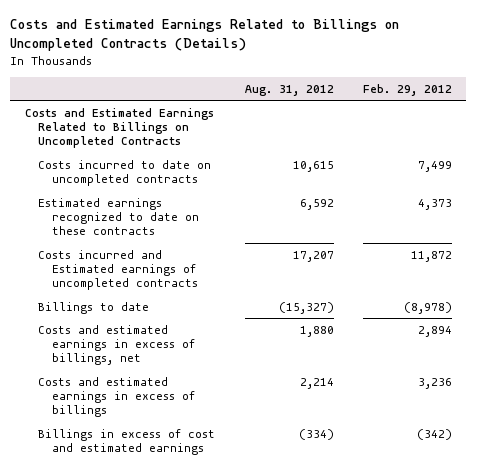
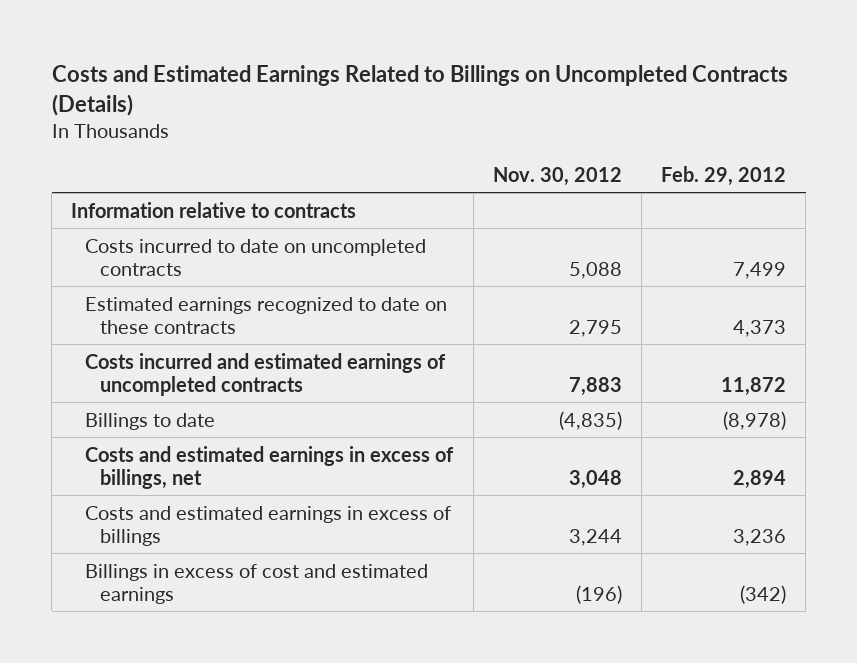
[244,84,334,96] Aug. 31, 2012 -> none
none -> [492,166,622,186] Nov. 30, 2012
[24,107,214,149] Costs and Estimated Earnings Related to Billings on Uncompleted Contracts -> [71,201,357,218] Information relative to contracts
[38,249,199,291] Costs incurred and Estimated earnings of uncompleted contracts -> [85,352,447,396] Costs incurred and estimated earnings of uncompleted contracts

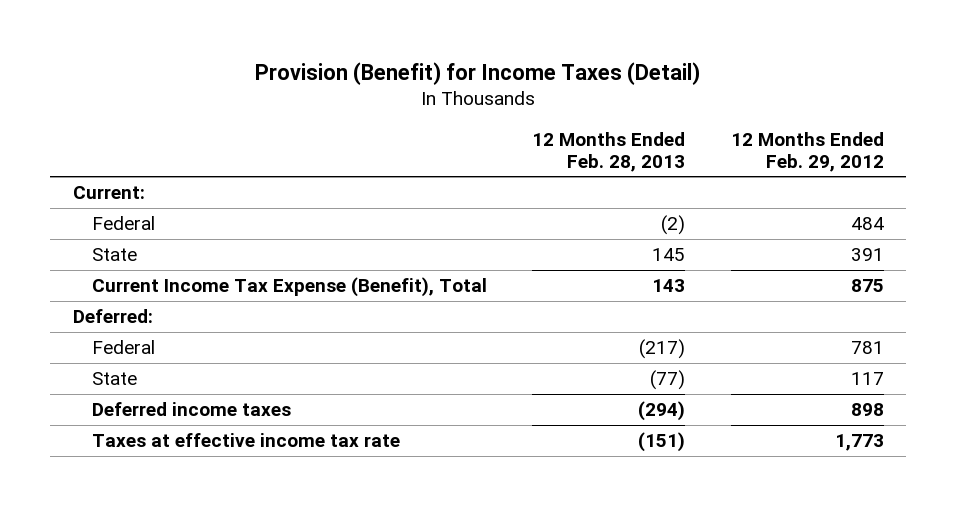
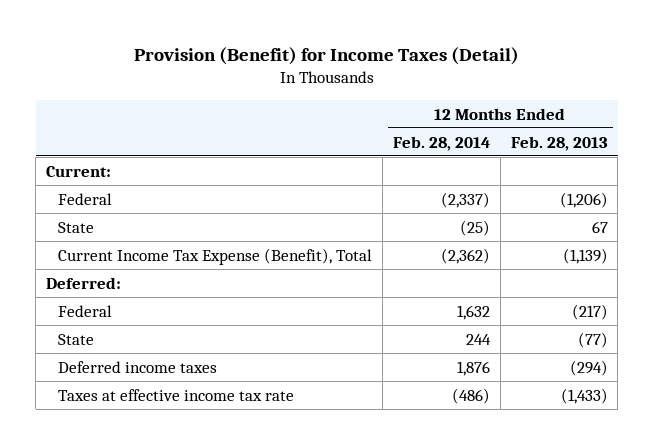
[730,131,884,172] 12 Months Ended Feb. 29, 2012 -> none
none -> [392,135,490,151] Feb. 28, 2014
[661,214,686,235] (2) -> [559,191,608,208] (1,206)
[652,247,686,261] 145 -> [591,220,608,233] 67
[652,278,686,292] 143 -> [562,247,608,264] (1,139)
[638,431,686,452] (151) -> [560,387,608,404] (1,433)

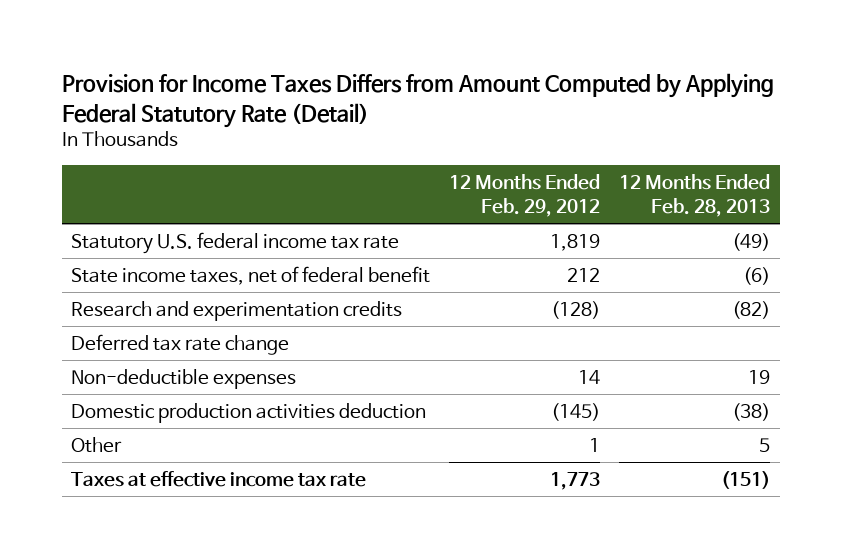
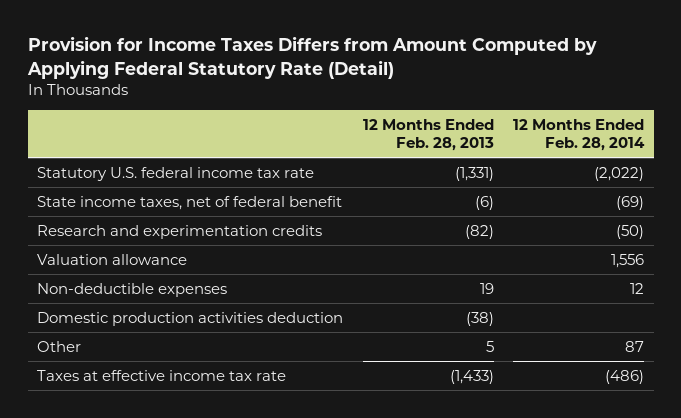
[449,173,601,218] 12 Months Ended Feb. 29, 2012 -> none
none -> [512,118,645,152] 12 Months Ended Feb. 28, 2014
[732,232,771,251] (49) -> [454,166,494,181] (1,331)
[71,333,290,355] Deferred tax rate change -> none
none -> [37,253,188,265] Valuation allowance
[721,470,771,489] (151) -> [449,369,494,384] (1,433)

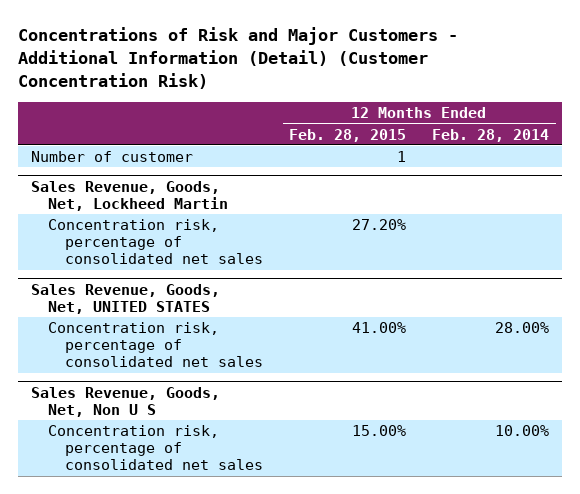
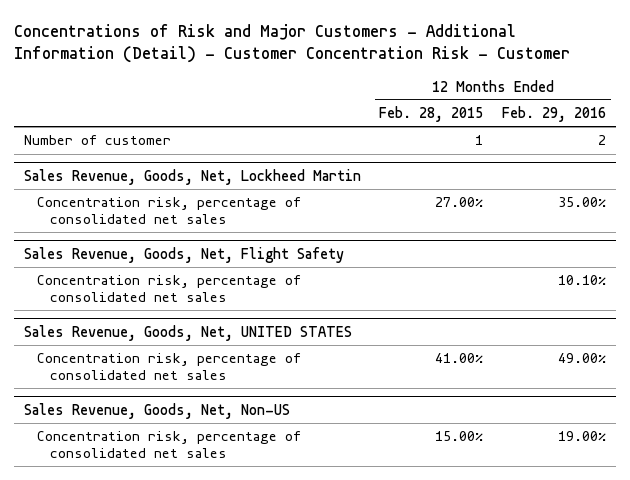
[18,27,459,90] Concentrations of Risk and Major Customers - Additional Information (Detail) (Customer Concentration Risk) -> [14,23,571,63] Concentrations of Risk and Major Customers - Additional Information (Detail) - Customer Concentration Risk - Customer
[432,128,550,142] Feb. 28, 2014 -> none
none -> [502,106,607,123] Feb. 29, 2016
[352,219,407,231] 27.20% -> [435,197,484,208] 27.00%
none -> [23,246,344,263] Sales Revenue, Goods, Net, Flight Safety
none -> [36,275,301,302] Concentration risk, percentage of consolidated net sales
[31,386,221,417] Sales Revenue, Goods, Net, Non U S -> [23,402,290,419] Sales Revenue, Goods, Net, Non-US

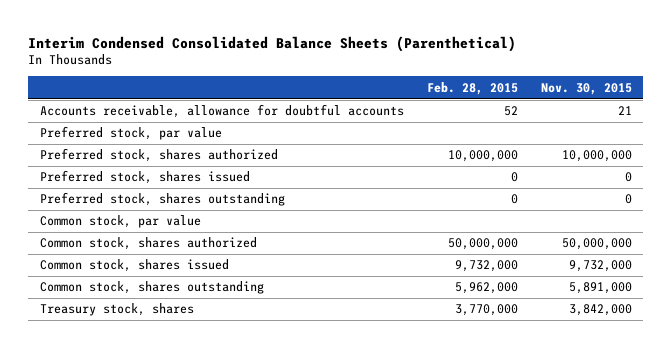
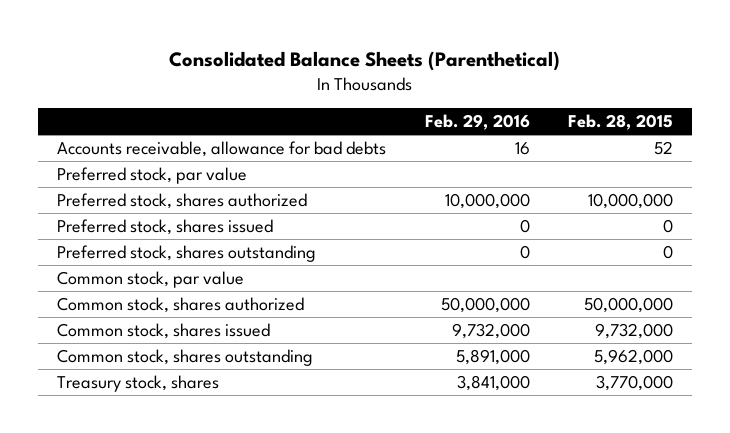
[28,35,517,52] Interim Condensed Consolidated Balance Sheets (Parenthetical) -> [169,51,561,72] Consolidated Balance Sheets (Parenthetical)
[540,82,632,95] Nov. 30, 2015 -> none
none -> [424,114,530,131] Feb. 29, 2016
[39,104,404,119] Accounts receivable, allowance for doubtful accounts -> [57,140,387,157] Accounts receivable, allowance for bad debts

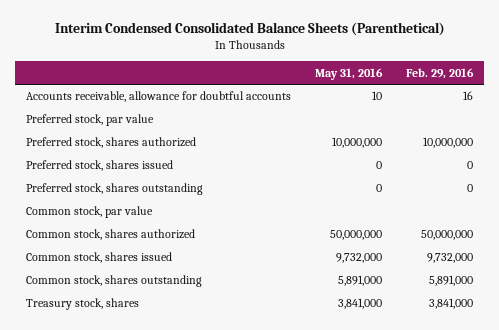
[169,51,561,72] Consolidated Balance Sheets (Parenthetical) -> [54,22,445,37] Interim Condensed Consolidated Balance Sheets (Parenthetical)
[567,114,673,131] Feb. 28, 2015 -> none
none -> [315,67,384,80] May 31, 2016
[57,140,387,157] Accounts receivable, allowance for bad debts -> [26,91,292,103] Accounts receivable, allowance for doubtful accounts

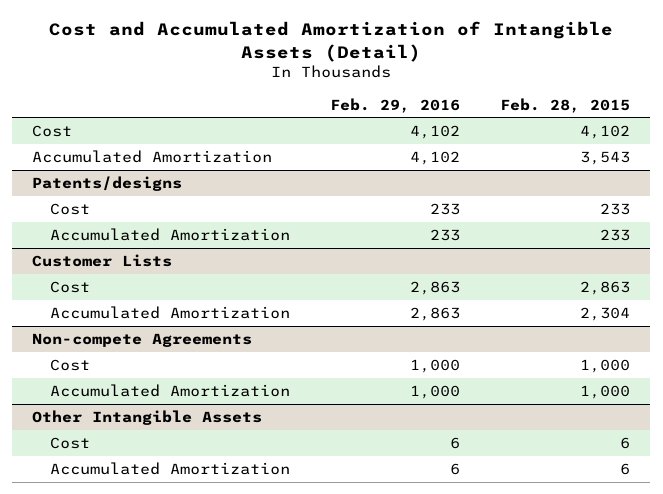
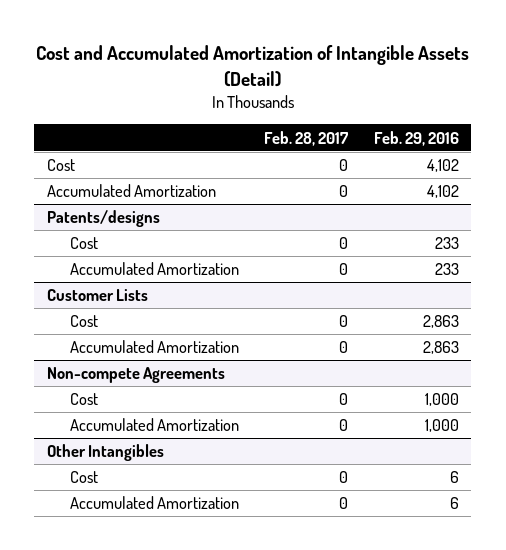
[500,97,631,113] Feb. 28, 2015 -> none
none -> [264,130,350,146] Feb. 28, 2017
[32,409,263,425] Other Intangible Assets -> [47,444,165,462] Other Intangibles

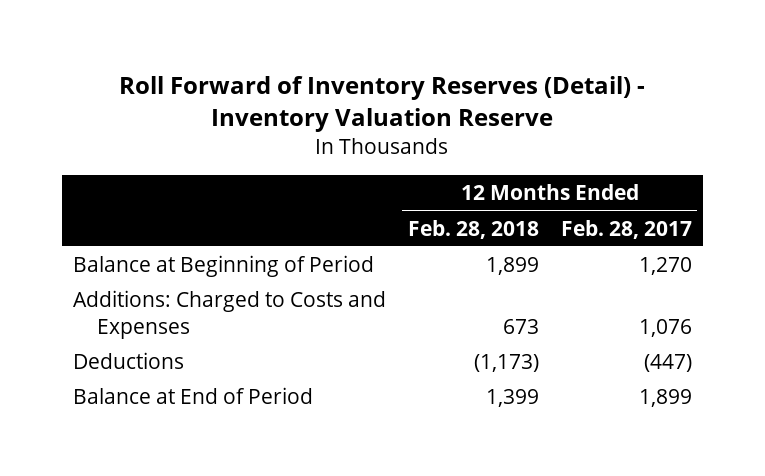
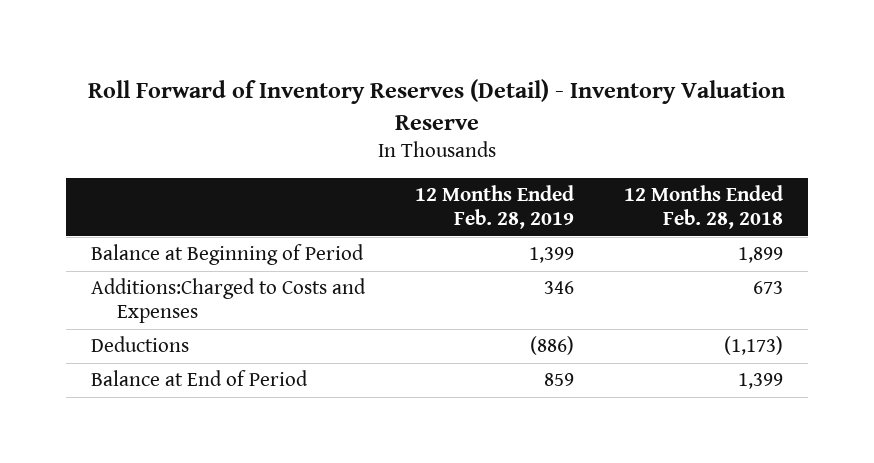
[560,219,692,239] Feb. 28, 2017 -> none
none -> [415,185,575,229] 12 Months Ended Feb. 28, 2019
[72,290,386,339] Additions: Charged to Costs and Expenses -> [91,278,367,324] Additions:Charged to Costs and Expenses

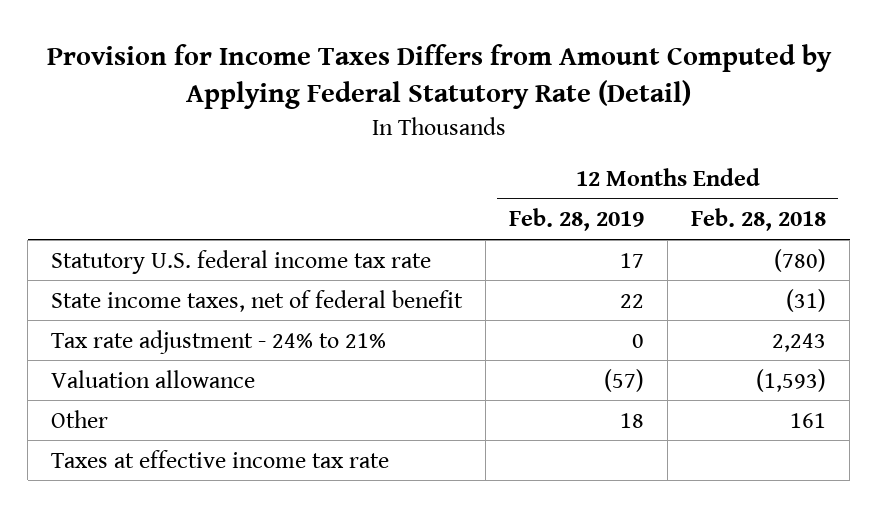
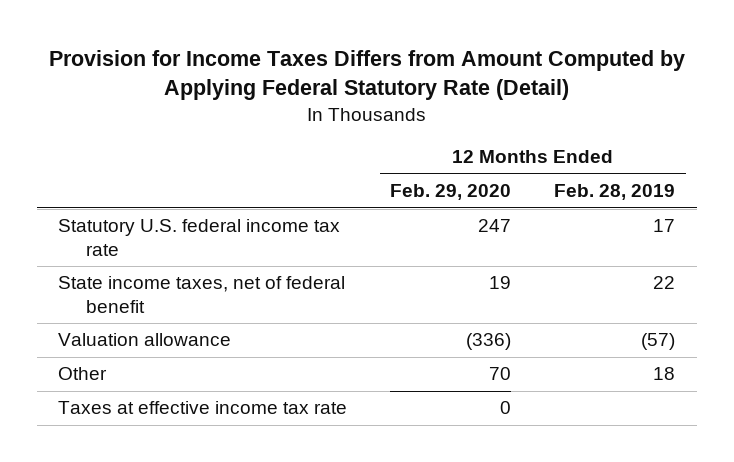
[691,208,827,232] Feb. 28, 2018 -> none
none -> [390,184,512,201] Feb. 29, 2020
[51,329,387,354] Tax rate adjustment - 24% to 21% -> none

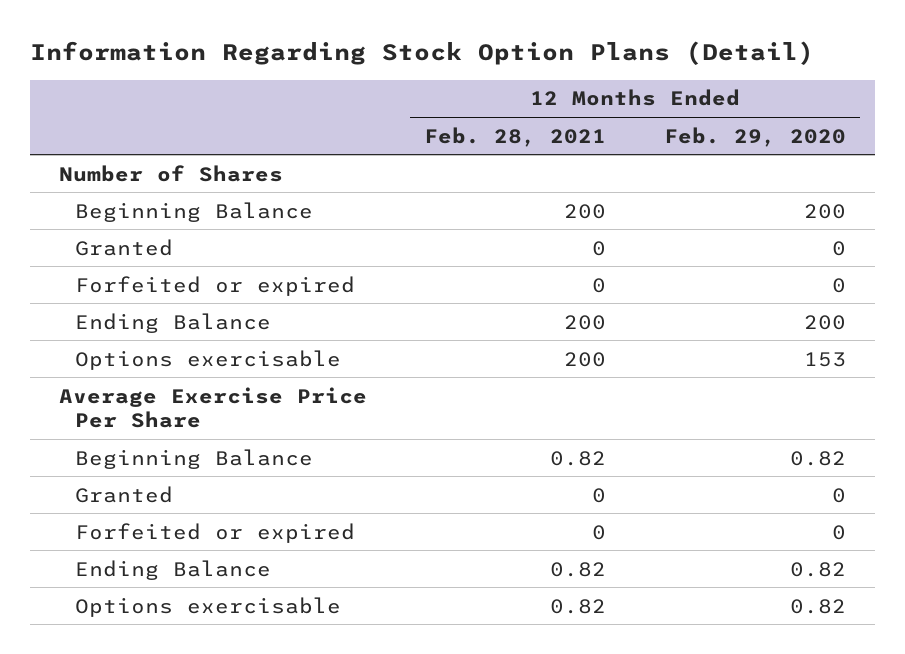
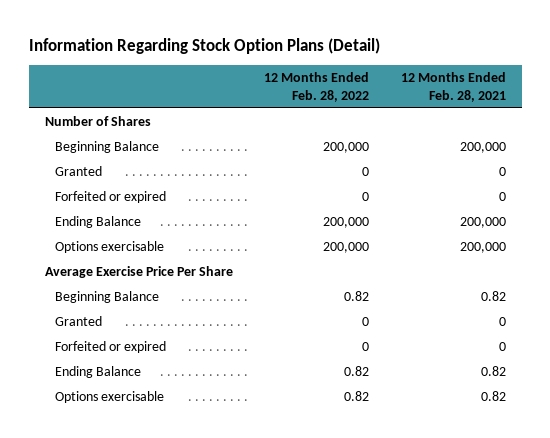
[664,126,847,147] Feb. 29, 2020 -> none
none -> [264,72,370,102] 12 Months Ended Feb. 28, 2022
[564,203,607,219] 200 -> [459,142,506,154] 200,000
[564,314,607,330] 200 -> [459,217,506,229] 200,000
[564,351,607,367] 200 -> [459,242,506,254] 200,000

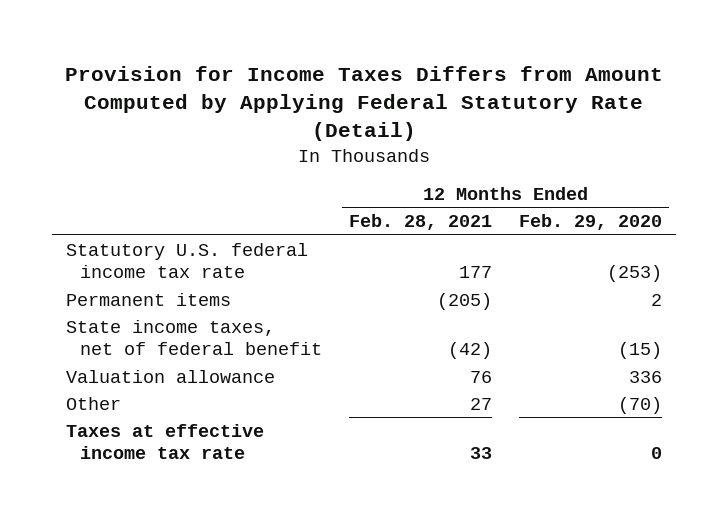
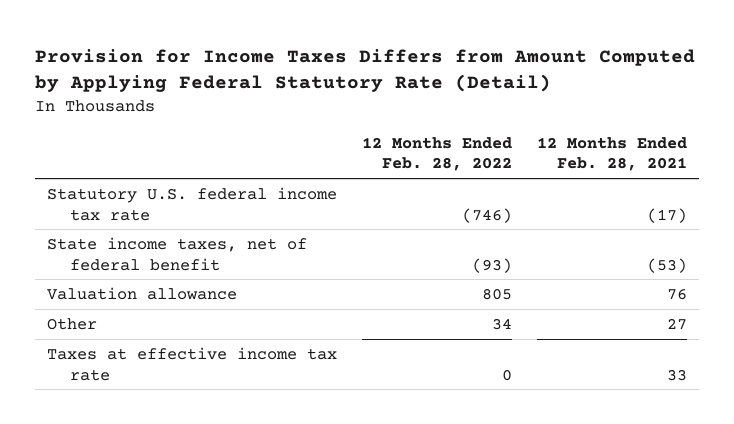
[519,214,663,231] Feb. 29, 2020 -> none
none -> [361,136,512,172] 12 Months Ended Feb. 28, 2022
[65,292,231,306] Permanent items -> none
[458,266,492,279] 177 -> [646,207,687,223] (17)
[447,342,492,360] (42) -> [646,257,687,273] (53)

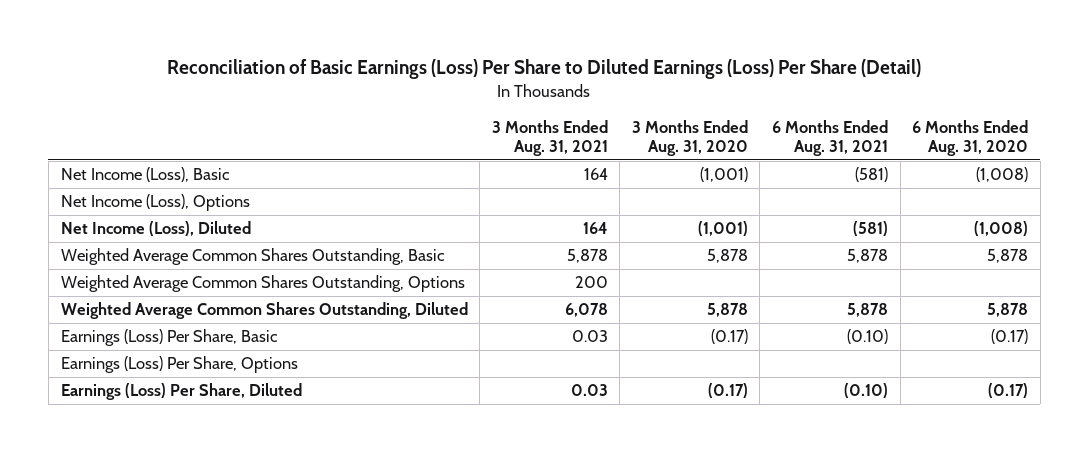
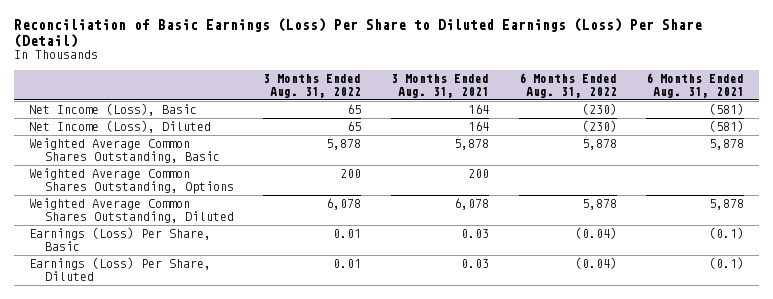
[631,119,748,156] 3 Months Ended Aug. 31, 2020 -> none
[912,119,1029,156] 6 Months Ended Aug. 31, 2020 -> none
none -> [263,73,362,98] 3 Months Ended Aug. 31, 2022
none -> [518,72,617,98] 6 Months Ended Aug. 31, 2022
[60,194,250,212] Net Income (Loss), Options -> none
[60,356,298,374] Earnings (Loss) Per Share, Options -> none
[847,329,889,345] (0.10) -> [709,227,745,240] (0.1)
[844,383,889,399] (0.10) -> [709,257,745,270] (0.1)

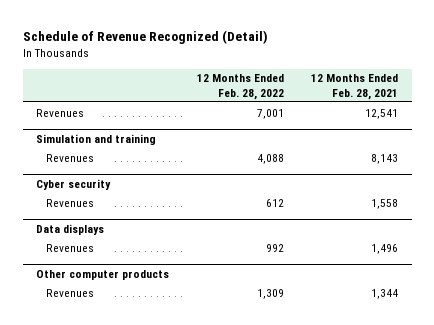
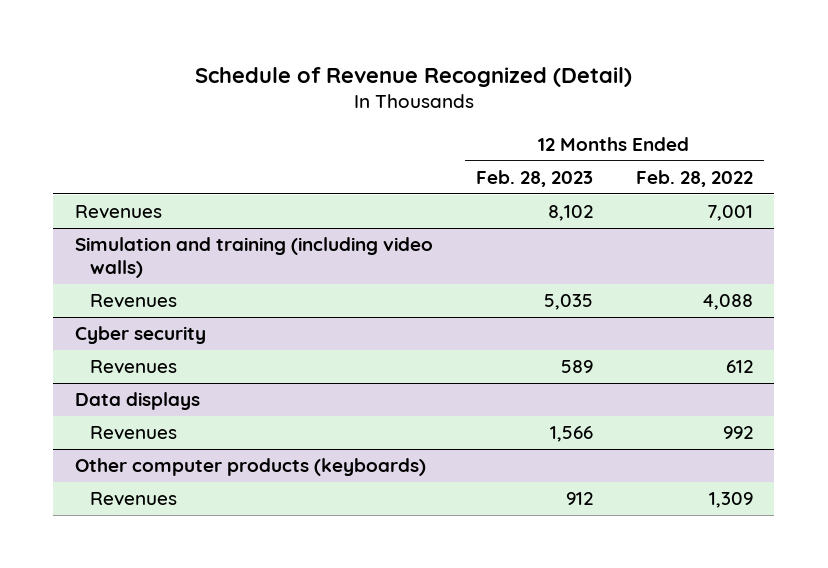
[310,74,398,100] 12 Months Ended Feb. 28, 2021 -> none
none -> [475,169,593,187] Feb. 28, 2023
[36,133,157,145] Simulation and training -> [74,237,433,278] Simulation and training (including video walls)
[36,269,170,280] Other computer products -> [74,458,426,477] Other computer products (keyboards)

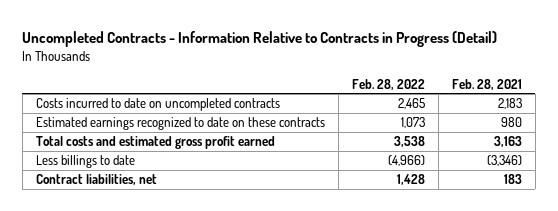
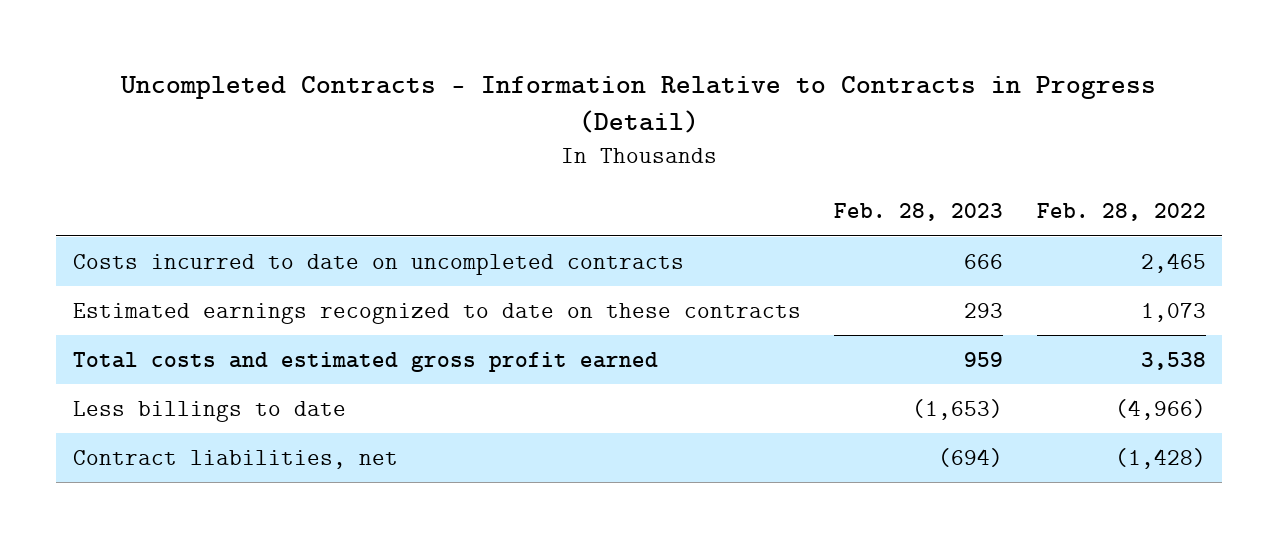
[451,78,522,90] Feb. 28, 2021 -> none
none -> [834,203,1004,222] Feb. 28, 2023
[396,174,425,186] 1,428 -> [1114,447,1206,469] (1,428)

